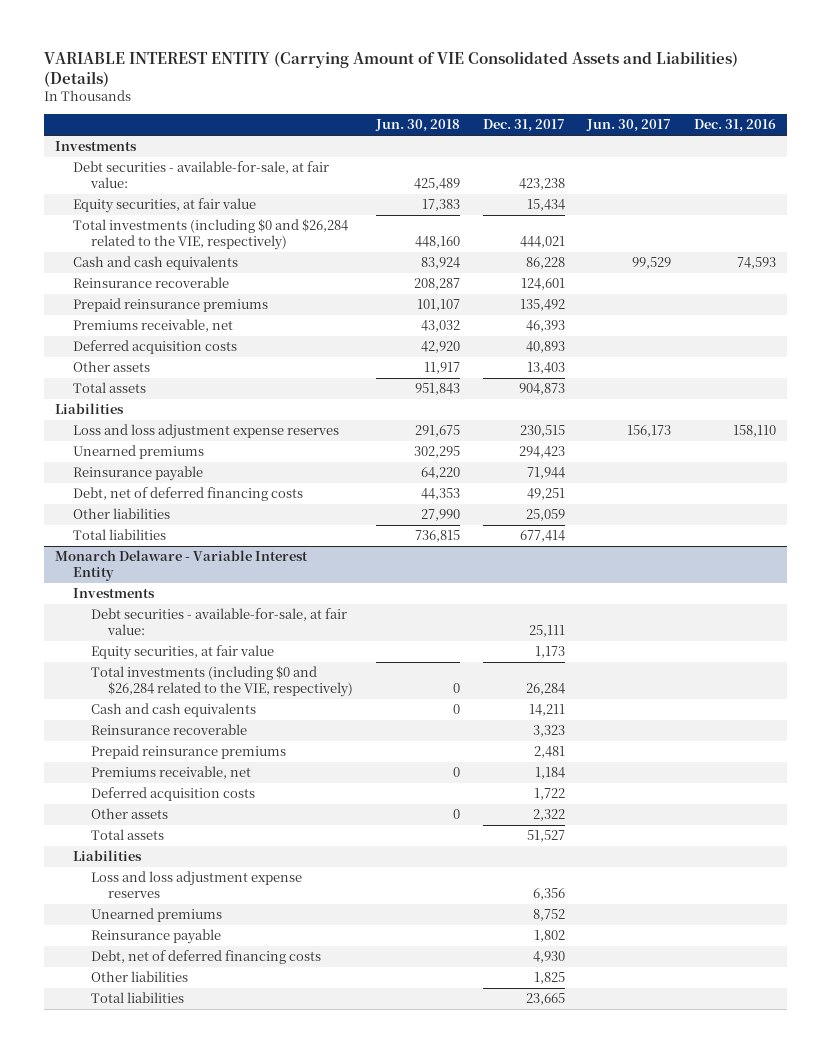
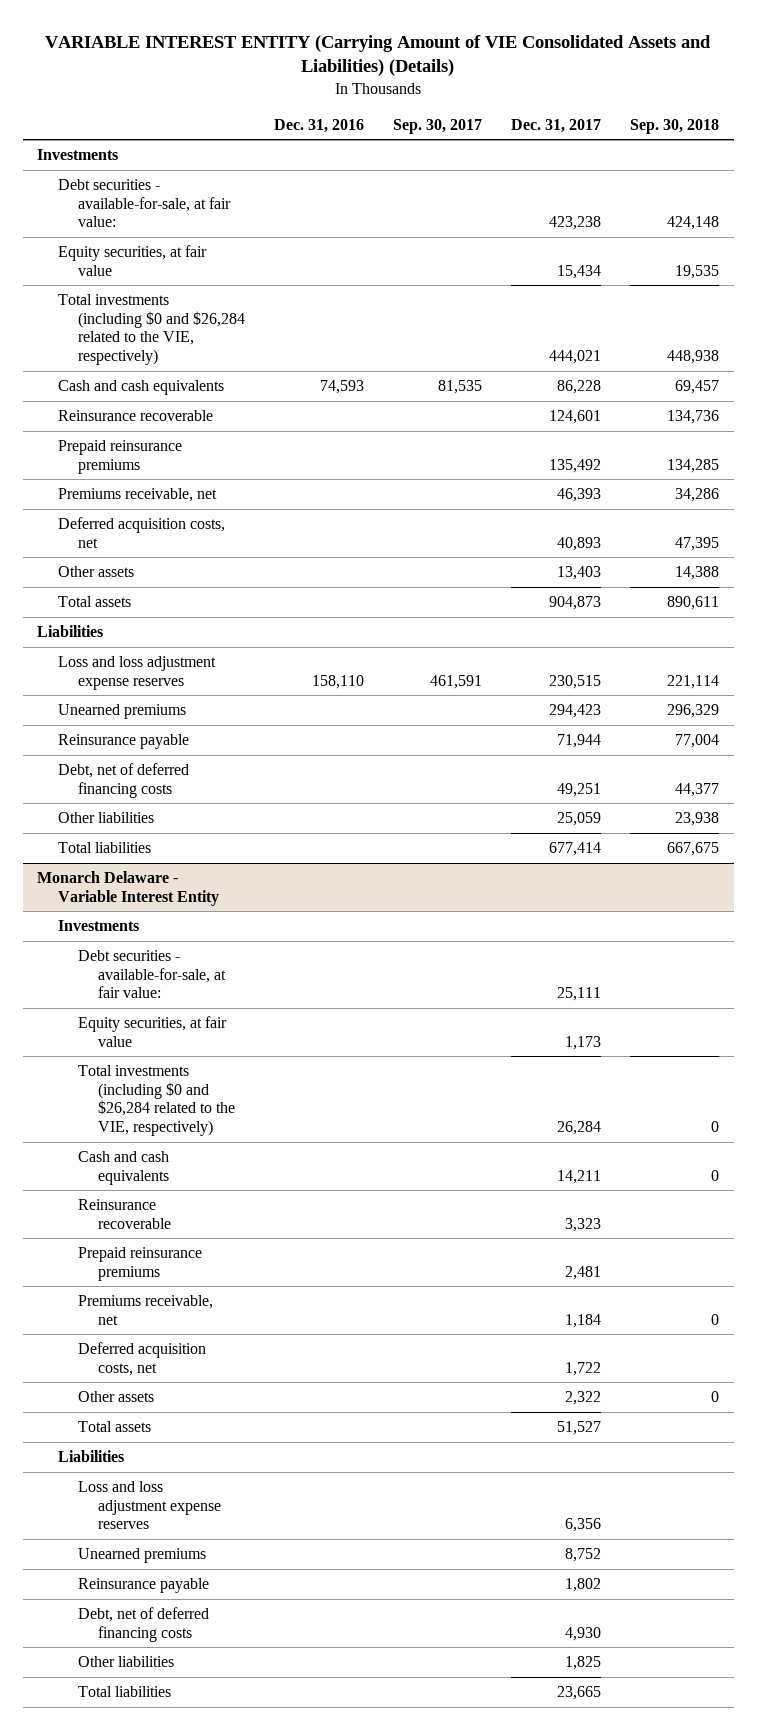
[374,119,460,133] Jun. 30, 2018 -> none
[586,119,672,133] Jun. 30, 2017 -> none
none -> [393,118,483,134] Sep. 30, 2017
none -> [630,118,720,134] Sep. 30, 2018
[72,340,237,355] Deferred acquisition costs -> [57,517,225,548] Deferred acquisition costs, net
[90,787,255,802] Deferred acquisition costs -> [77,1342,206,1376] Deferred acquisition costs, net

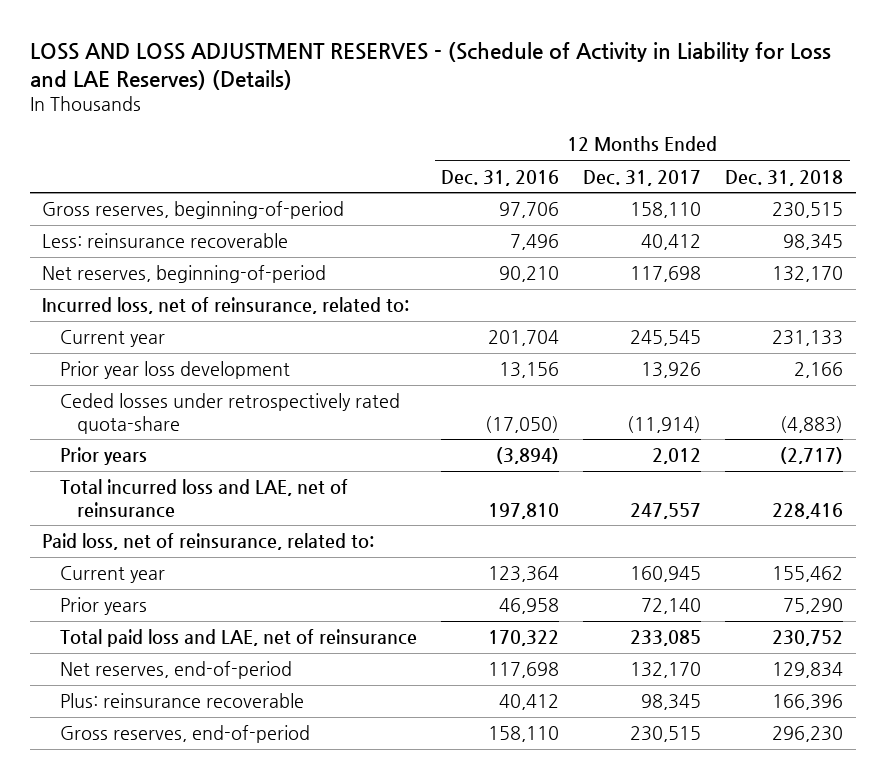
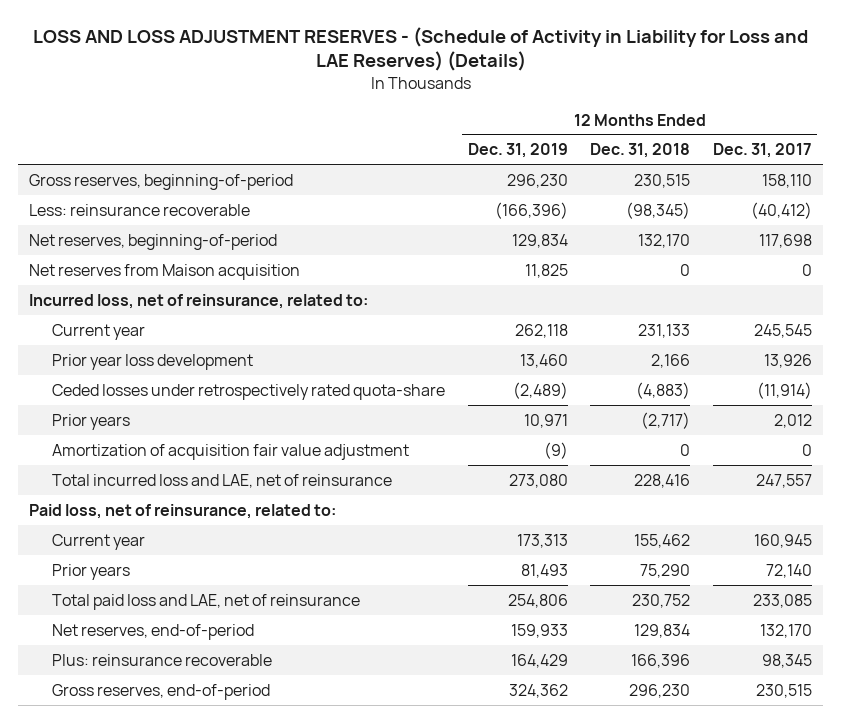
[440,169,559,186] Dec. 31, 2016 -> none
none -> [467,143,568,159] Dec. 31, 2019
[641,234,702,251] 40,412 -> [750,201,812,219] (40,412)
[783,234,844,251] 98,345 -> [626,201,691,219] (98,345)
none -> [29,263,301,280] Net reserves from Maison acquisition
none -> [52,443,410,460] Amortization of acquisition fair value adjustment

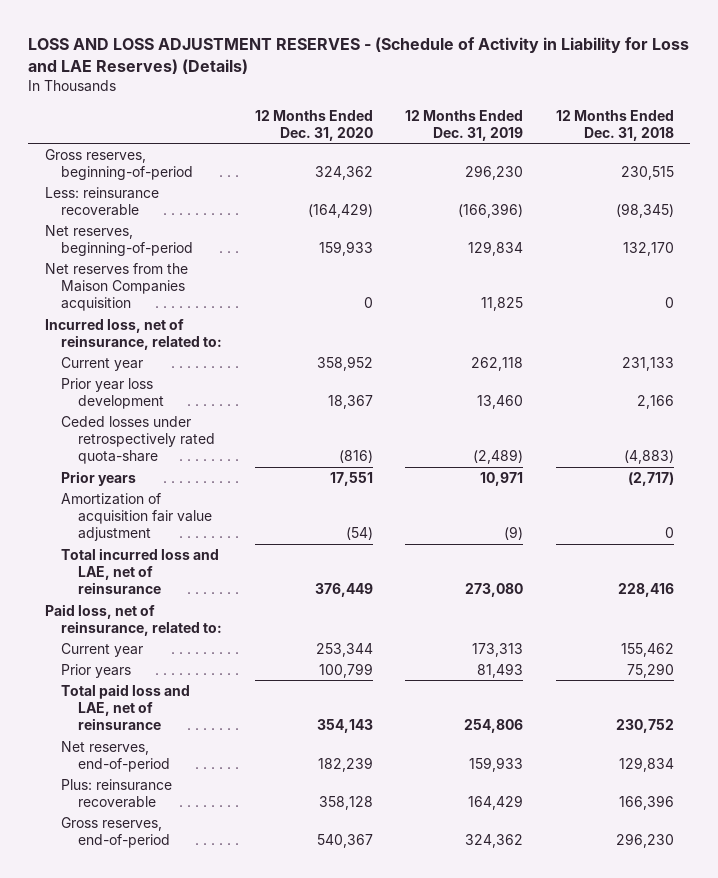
[712,143,812,159] Dec. 31, 2017 -> none
none -> [254,109,373,141] 12 Months Ended Dec. 31, 2020
[29,263,301,280] Net reserves from Maison acquisition -> [44,262,188,312] Net reserves from the Maison Companies acquisition

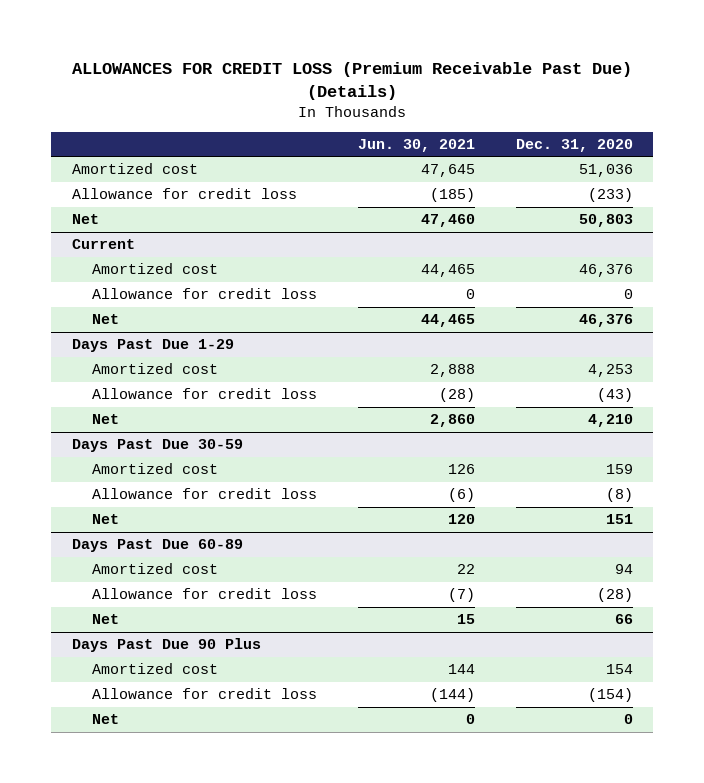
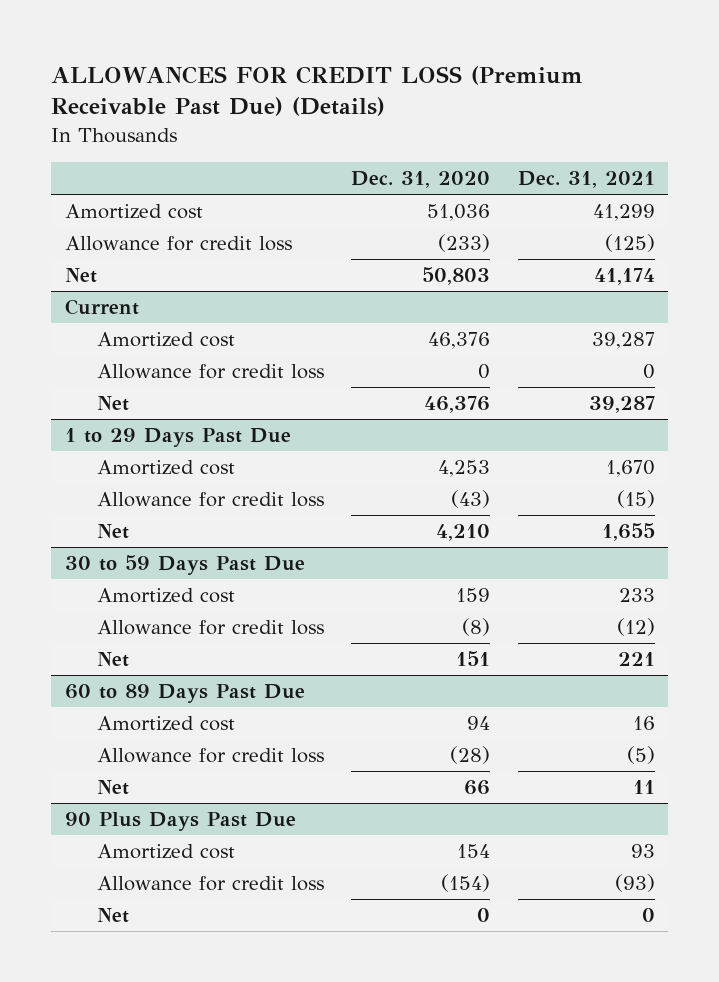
[357,139,475,153] Jun. 30, 2021 -> none
none -> [517,171,655,189] Dec. 31, 2021
[71,339,234,353] Days Past Due 1-29 -> [64,428,291,448] 1 to 29 Days Past Due
[71,439,243,453] Days Past Due 30-59 -> [64,555,305,576] 30 to 59 Days Past Due
[71,539,243,553] Days Past Due 60-89 -> [64,684,305,704] 60 to 89 Days Past Due
[71,638,261,653] Days Past Due 90 Plus -> [64,812,296,832] 90 Plus Days Past Due

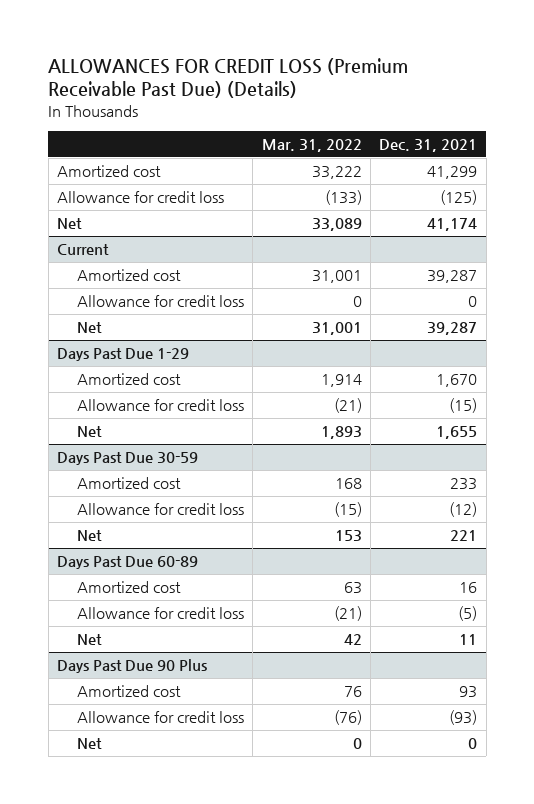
[351,171,491,189] Dec. 31, 2020 -> none
none -> [261,139,362,153] Mar. 31, 2022
[64,428,291,448] 1 to 29 Days Past Due -> [57,348,190,362] Days Past Due 1-29
[64,555,305,576] 30 to 59 Days Past Due -> [57,452,199,466] Days Past Due 30-59
[64,684,305,704] 60 to 89 Days Past Due -> [57,556,199,570] Days Past Due 60-89
[64,812,296,832] 90 Plus Days Past Due -> [57,659,208,674] Days Past Due 90 Plus

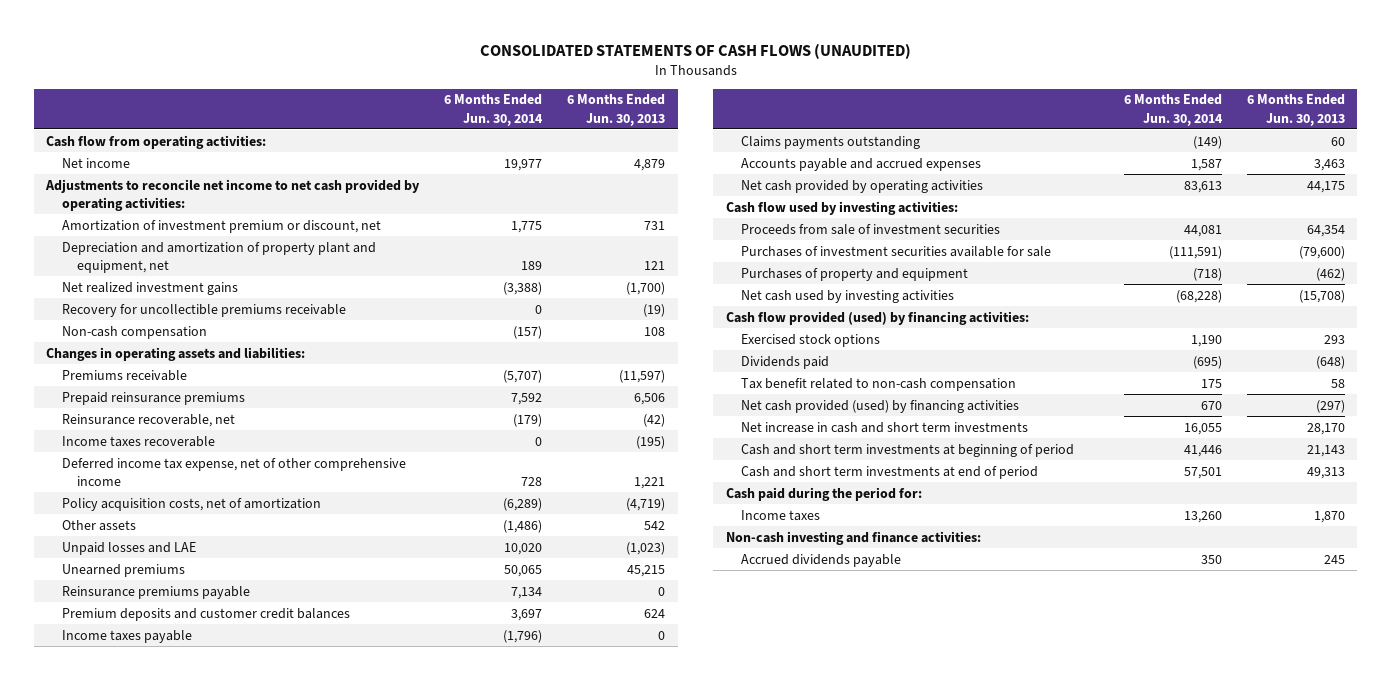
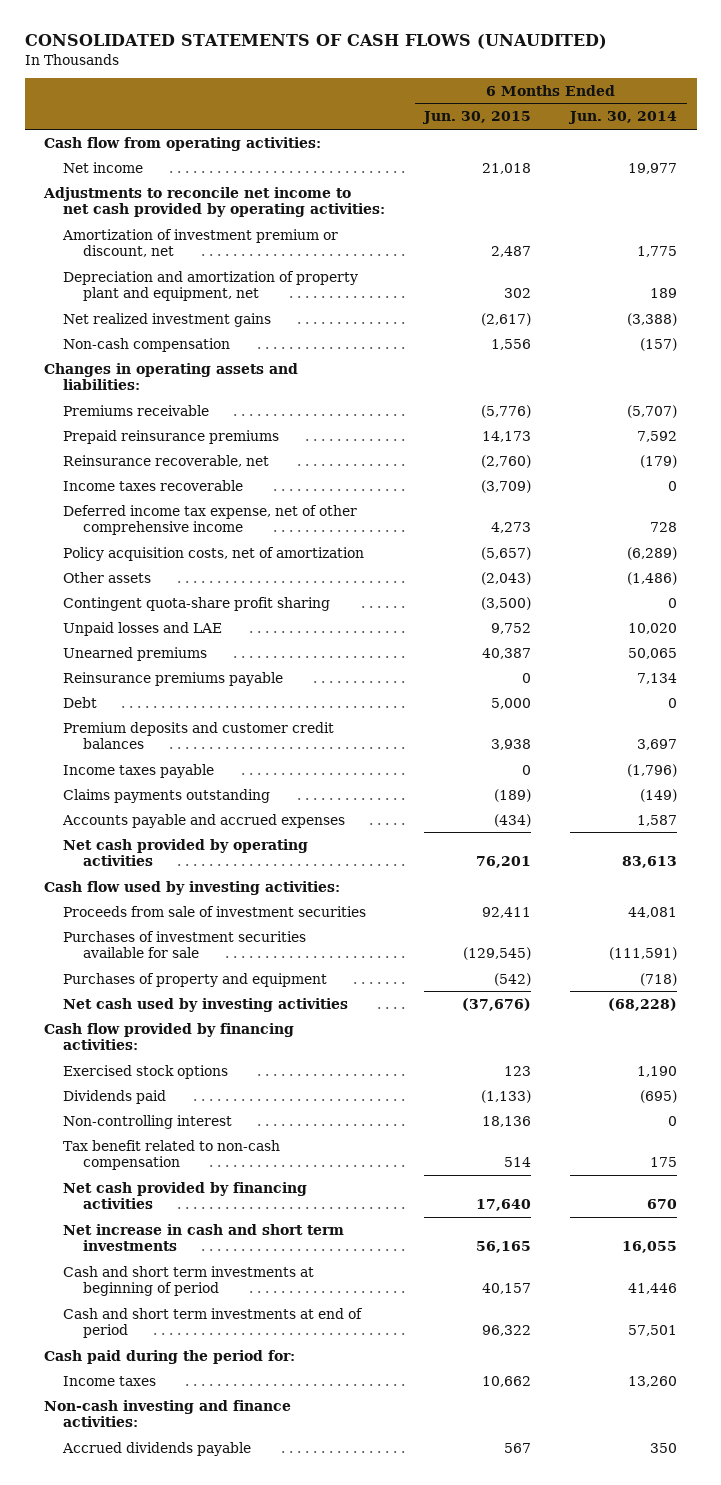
[567,94,666,126] 6 Months Ended Jun. 30, 2013 -> none
none -> [422,111,532,125] Jun. 30, 2015
[61,303,346,317] Recovery for uncollectible premiums receivable -> none
none -> [63,596,331,611] Contingent quota-share profit sharing
none -> [63,696,98,708] Debt
[725,310,1029,325] Cash flow provided (used) by financing activities: -> [44,1022,295,1051] Cash flow provided by financing activities:
none -> [63,1114,233,1129] Non-controlling interest
[741,399,1020,413] Net cash provided (used) by financing activities -> [63,1181,308,1210] Net cash provided by financing activities

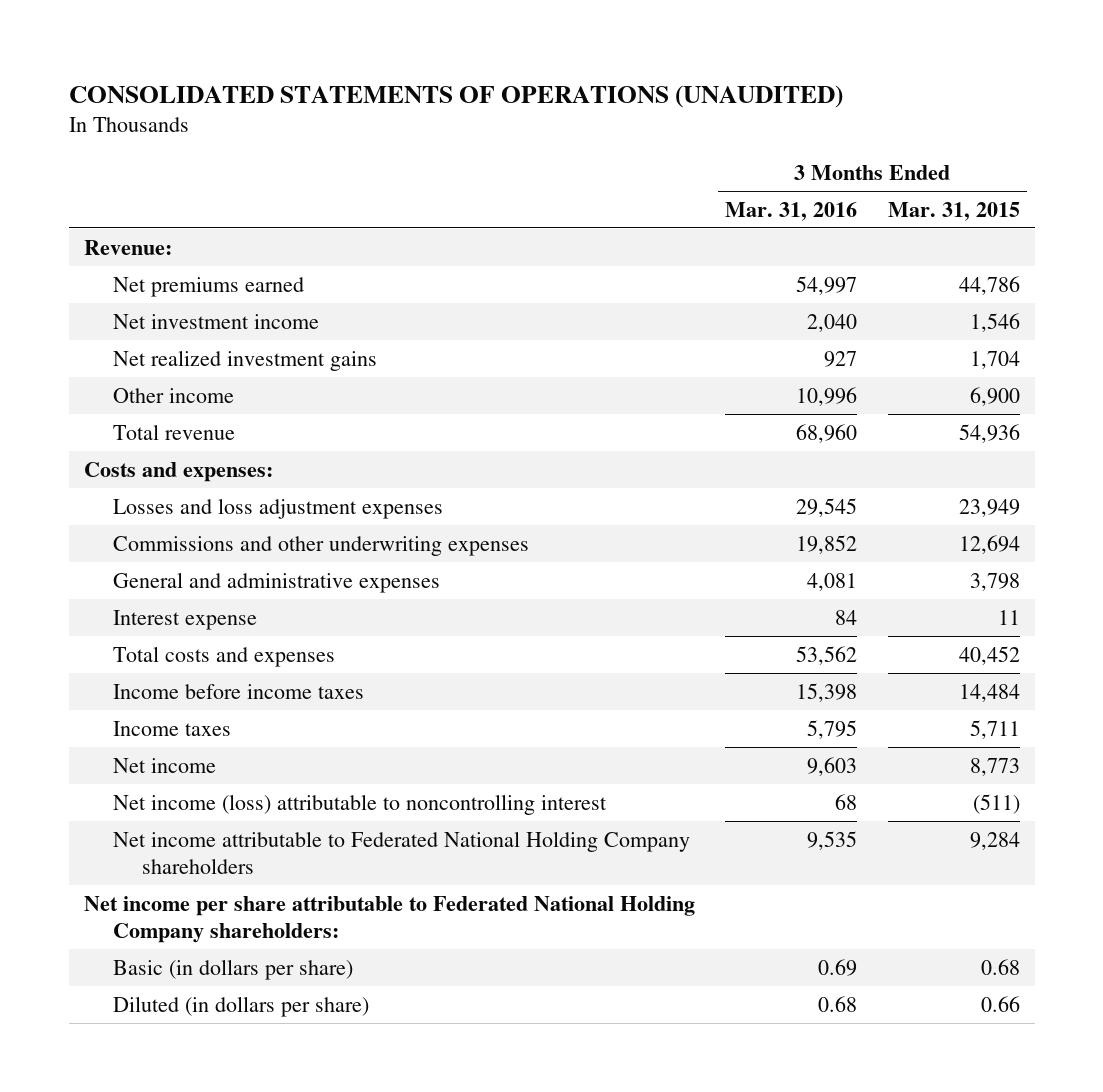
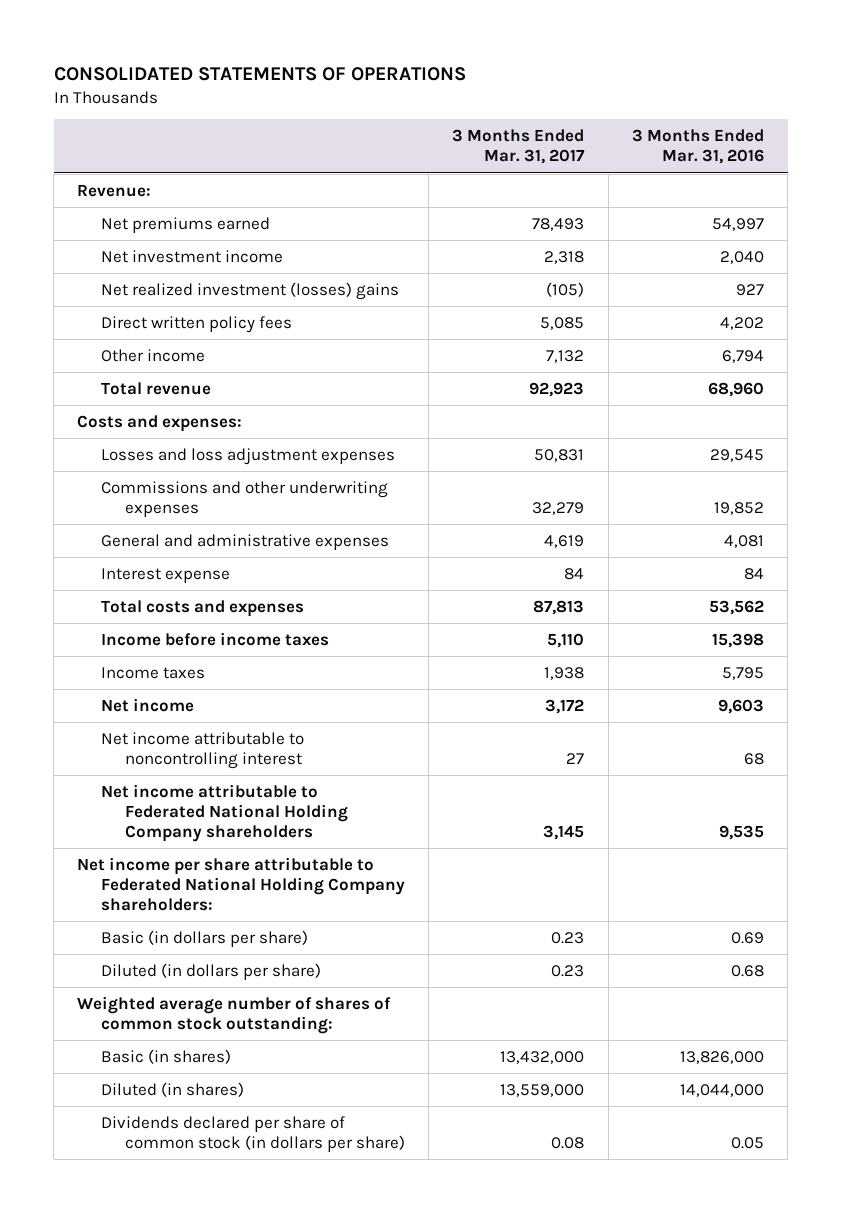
[68,84,843,108] CONSOLIDATED STATEMENTS OF OPERATIONS (UNAUDITED) -> [53,66,466,81] CONSOLIDATED STATEMENTS OF OPERATIONS
[887,201,1020,221] Mar. 31, 2015 -> none
none -> [452,129,586,165] 3 Months Ended Mar. 31, 2017
[112,349,377,371] Net realized investment gains -> [100,281,399,300] Net realized investment (losses) gains
none -> [100,315,292,333] Direct written policy fees
[796,386,858,406] 10,996 -> [721,349,764,363] 6,794
[112,793,607,815] Net income (loss) attributable to noncontrolling interest -> [100,731,304,769] Net income attributable to noncontrolling interest
none -> [77,995,392,1034] Weighted average number of shares of common stock outstanding:
none -> [100,1048,231,1064] Basic (in shares)
none -> [100,1081,244,1097] Diluted (in shares)
none -> [100,1115,405,1152] Dividends declared per share of common stock (in dollars per share)

